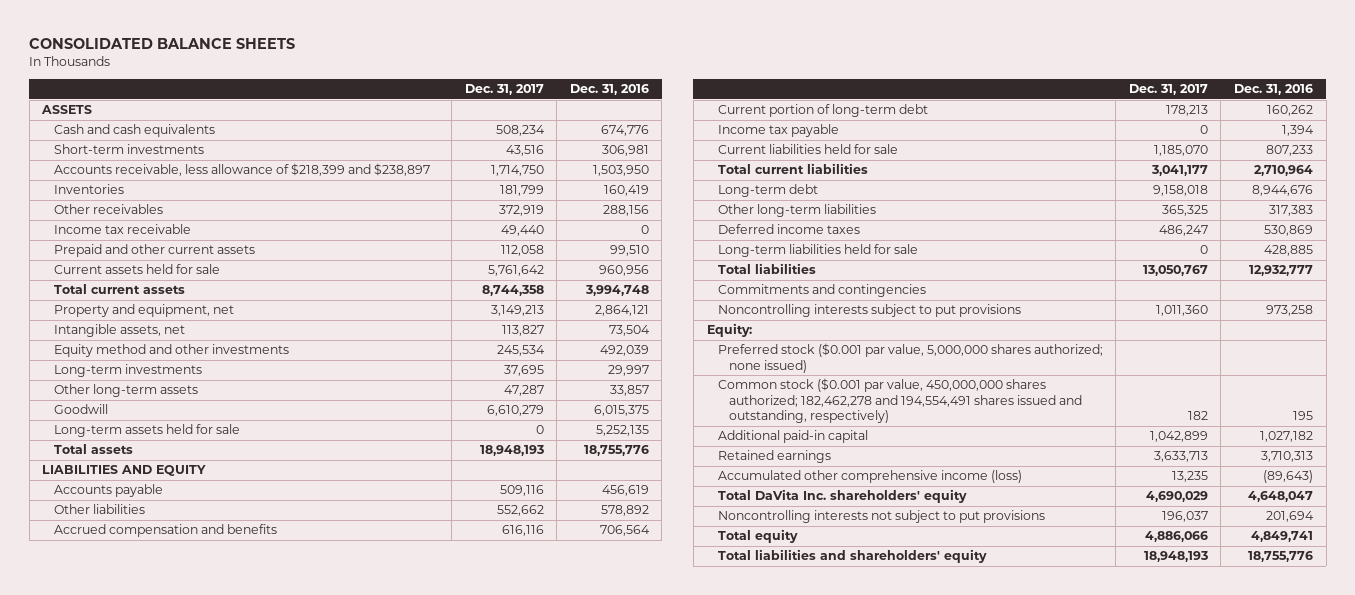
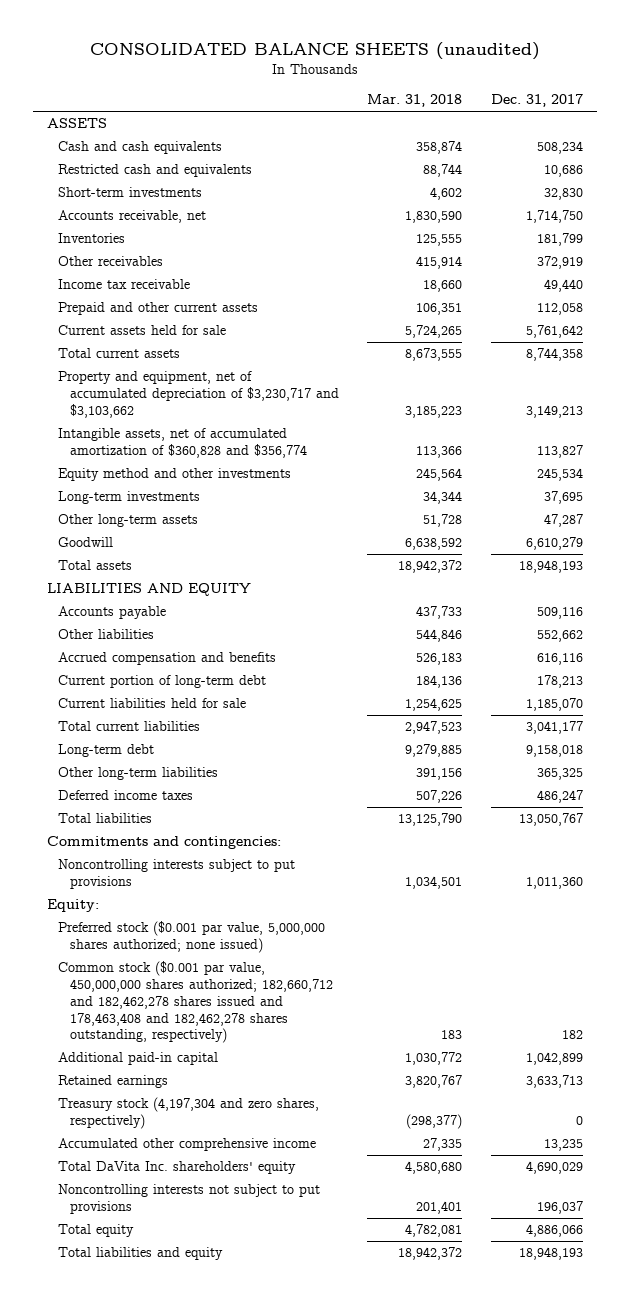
[29,37,296,49] CONSOLIDATED BALANCE SHEETS -> [89,41,540,60] CONSOLIDATED BALANCE SHEETS (unaudited)
[569,84,649,96] Dec. 31, 2016 -> none
none -> [367,94,463,108] Mar. 31, 2018
none -> [58,164,253,178] Restricted cash and equivalents
[505,145,544,157] 43,516 -> [543,188,583,201] 32,830
[53,163,430,177] Accounts receivable, less allowance of $218,399 and $238,897 -> [58,210,207,224] Accounts receivable, net
[53,304,234,318] Property and equipment, net -> [58,371,339,418] Property and equipment, net of accumulated depreciation of $3,230,717 and $3,103,662
[53,324,185,338] Intangible assets, net -> [58,428,307,459] Intangible assets, net of accumulated amortization of $360,828 and $356,774
[53,424,240,438] Long-term assets held for sale -> none
[717,124,839,138] Income tax payable -> none
[717,244,918,258] Long-term liabilities held for sale -> none
[717,284,926,298] Commitments and contingencies -> [46,836,281,850] Commitments and contingencies:
[717,378,1083,423] Common stock ($0.001 par value, 450,000,000 shares authorized; 182,462,278 and 194,554,491 shares issued and outstanding, respectively) -> [58,961,333,1044] Common stock ($0.001 par value, 450,000,000 shares authorized; 182,660,712 and 182,462,278 shares issued and 178,463,408 and 182,462,278 shares outstanding, respectively)
none -> [58,1097,320,1130] Treasury stock (4,197,304 and zero shares, respectively)
[717,470,1022,484] Accumulated other comprehensive income (loss) -> [58,1138,317,1152] Accumulated other comprehensive income
[717,549,987,564] Total liabilities and shareholders' equity -> [58,1247,224,1261] Total liabilities and equity

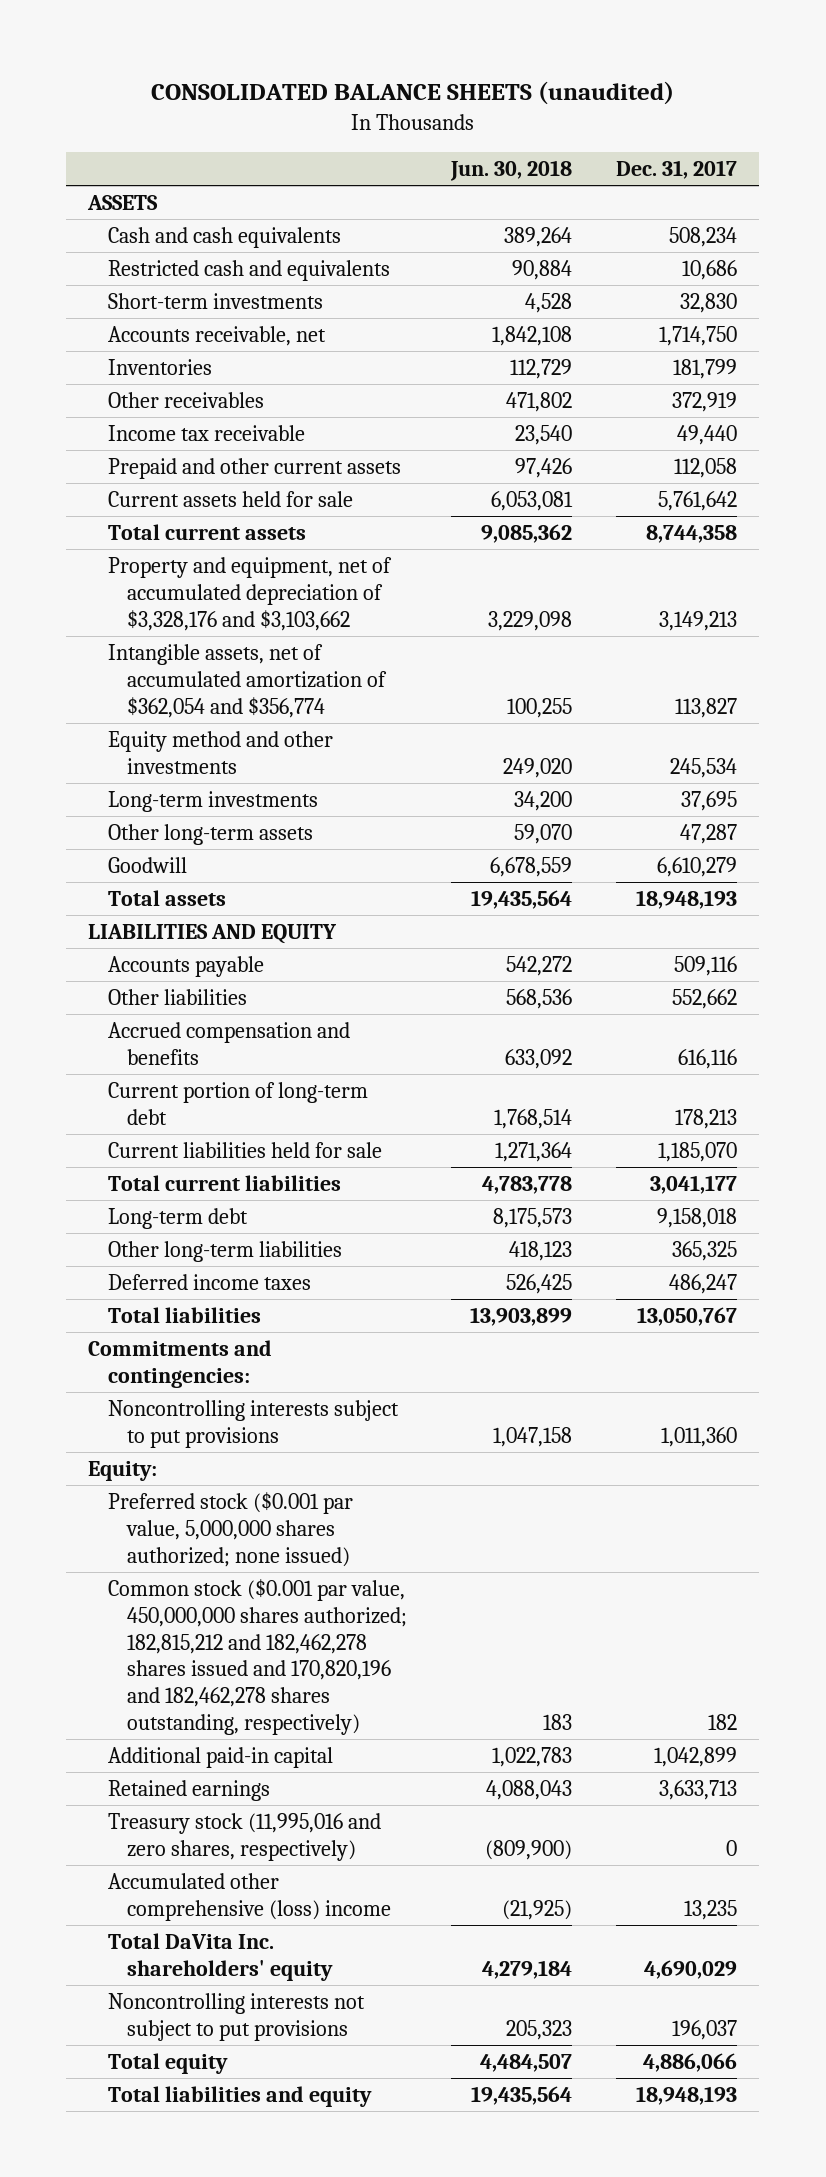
[367,94,463,108] Mar. 31, 2018 -> none
none -> [450,160,573,182] Jun. 30, 2018
[58,371,339,418] Property and equipment, net of accumulated depreciation of $3,230,717 and $3,103,662 -> [107,557,392,631] Property and equipment, net of accumulated depreciation of $3,328,176 and $3,103,662
[58,428,307,459] Intangible assets, net of accumulated amortization of $360,828 and $356,774 -> [107,644,388,718] Intangible assets, net of accumulated amortization of $362,054 and $356,774
[58,961,333,1044] Common stock ($0.001 par value, 450,000,000 shares authorized; 182,660,712 and 182,462,278 shares issued and 178,463,408 and 182,462,278 shares outstanding, respectively) -> [107,1579,408,1735] Common stock ($0.001 par value, 450,000,000 shares authorized; 182,815,212 and 182,462,278 shares issued and 170,820,196 and 182,462,278 shares outstanding, respectively)
[58,1097,320,1130] Treasury stock (4,197,304 and zero shares, respectively) -> [107,1813,381,1861] Treasury stock (11,995,016 and zero shares, respectively)
[58,1138,317,1152] Accumulated other comprehensive income -> [107,1873,392,1921] Accumulated other comprehensive (loss) income

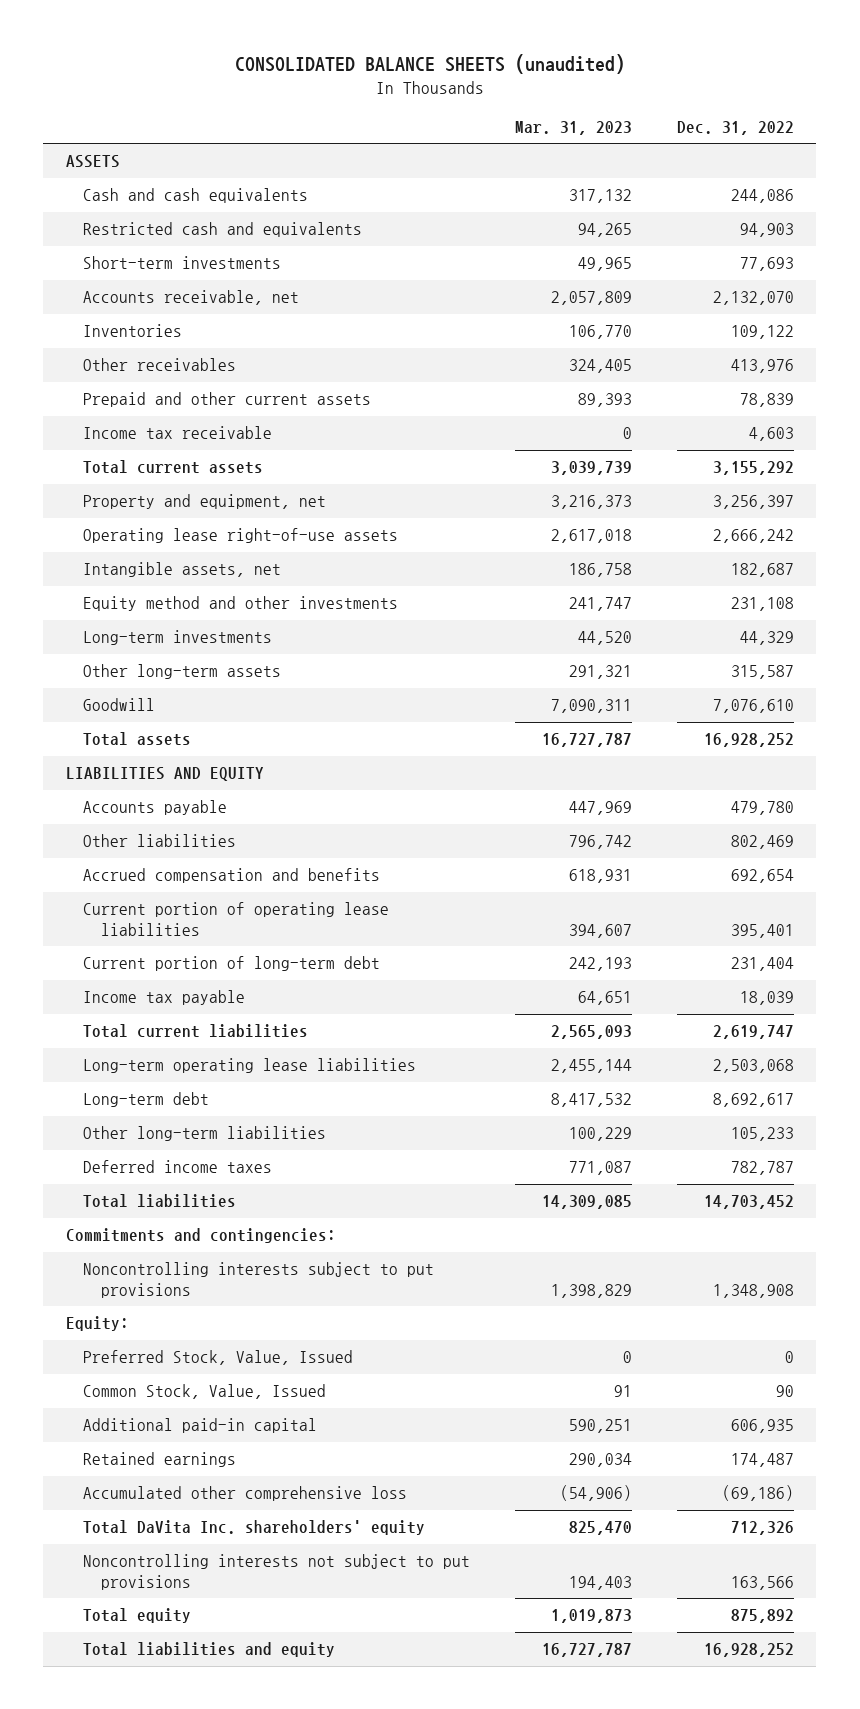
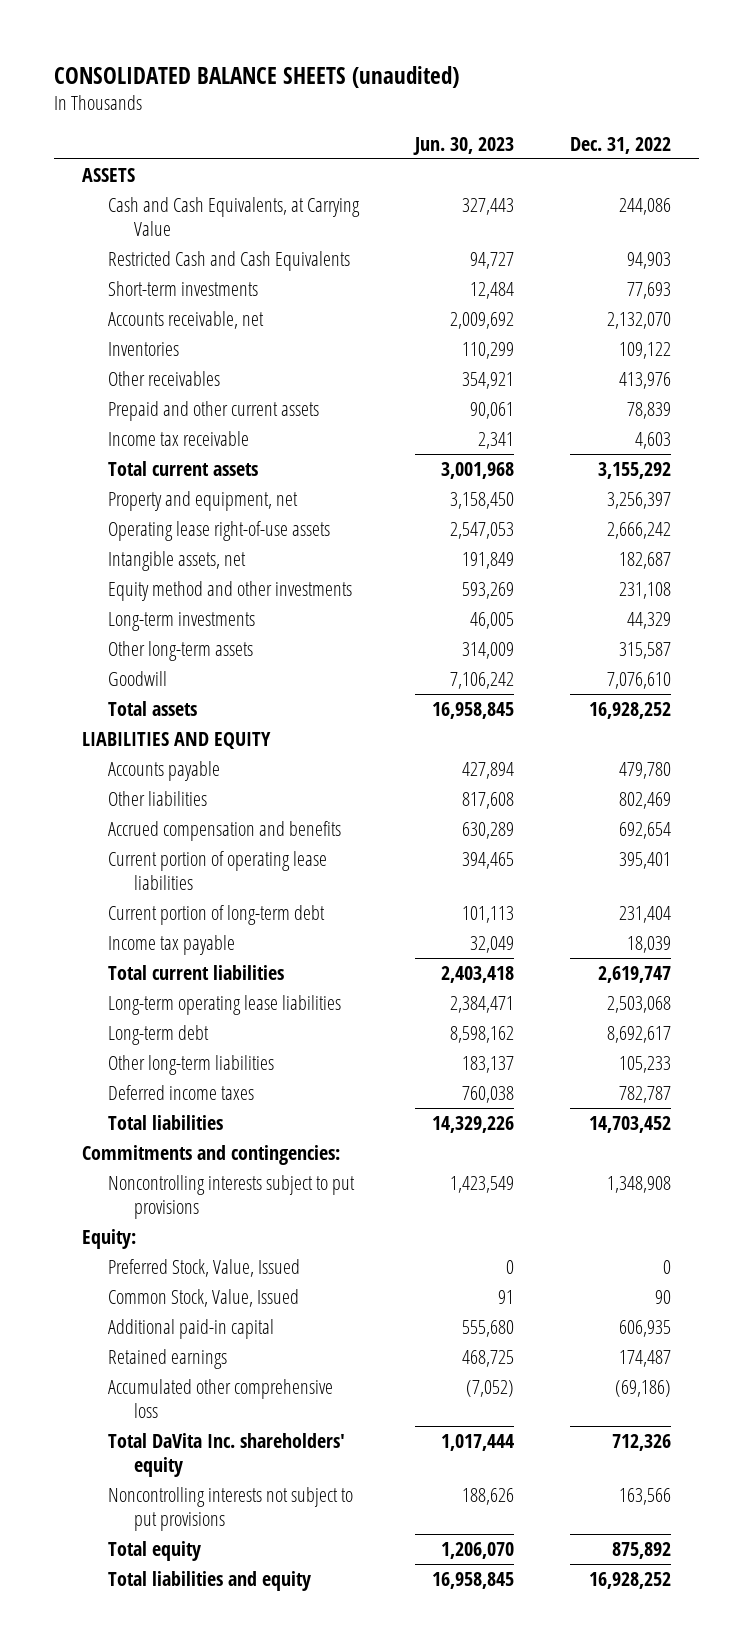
[515,120,633,135] Mar. 31, 2023 -> none
none -> [412,137,514,156] Jun. 30, 2023
[83,188,309,204] Cash and cash equivalents -> [107,196,360,237] Cash and Cash Equivalents, at Carrying Value
[83,222,363,238] Restricted cash and equivalents -> [107,250,350,271] Restricted Cash and Cash Equivalents

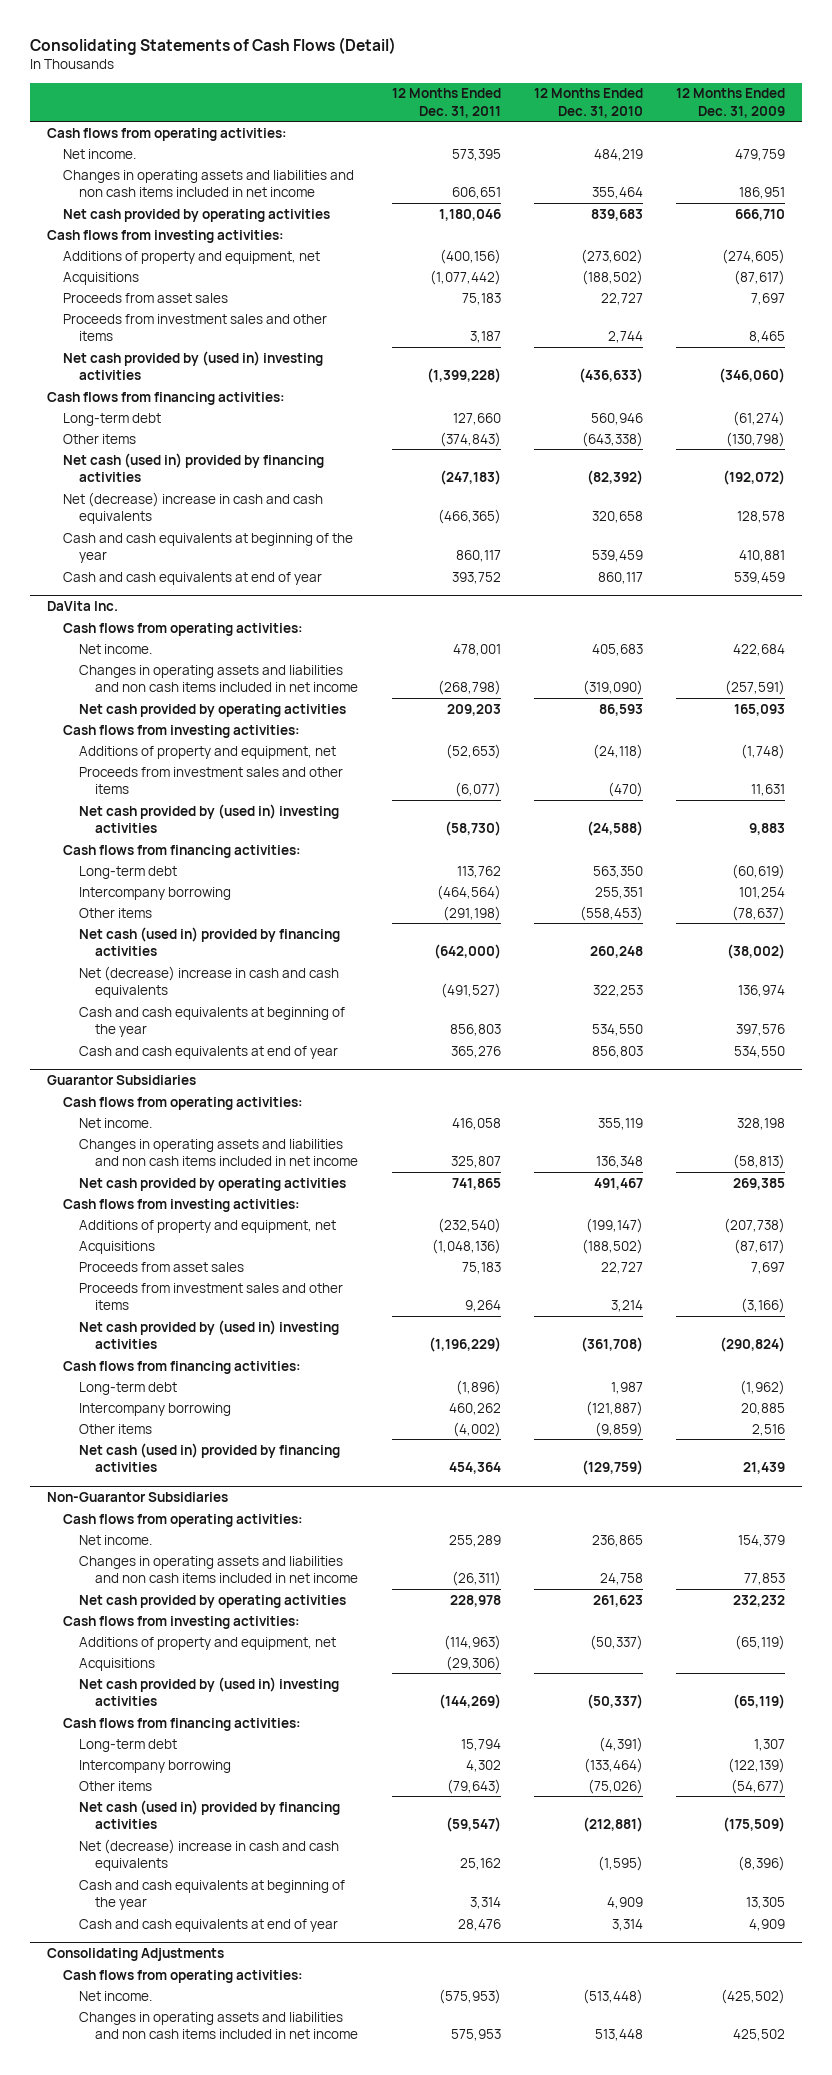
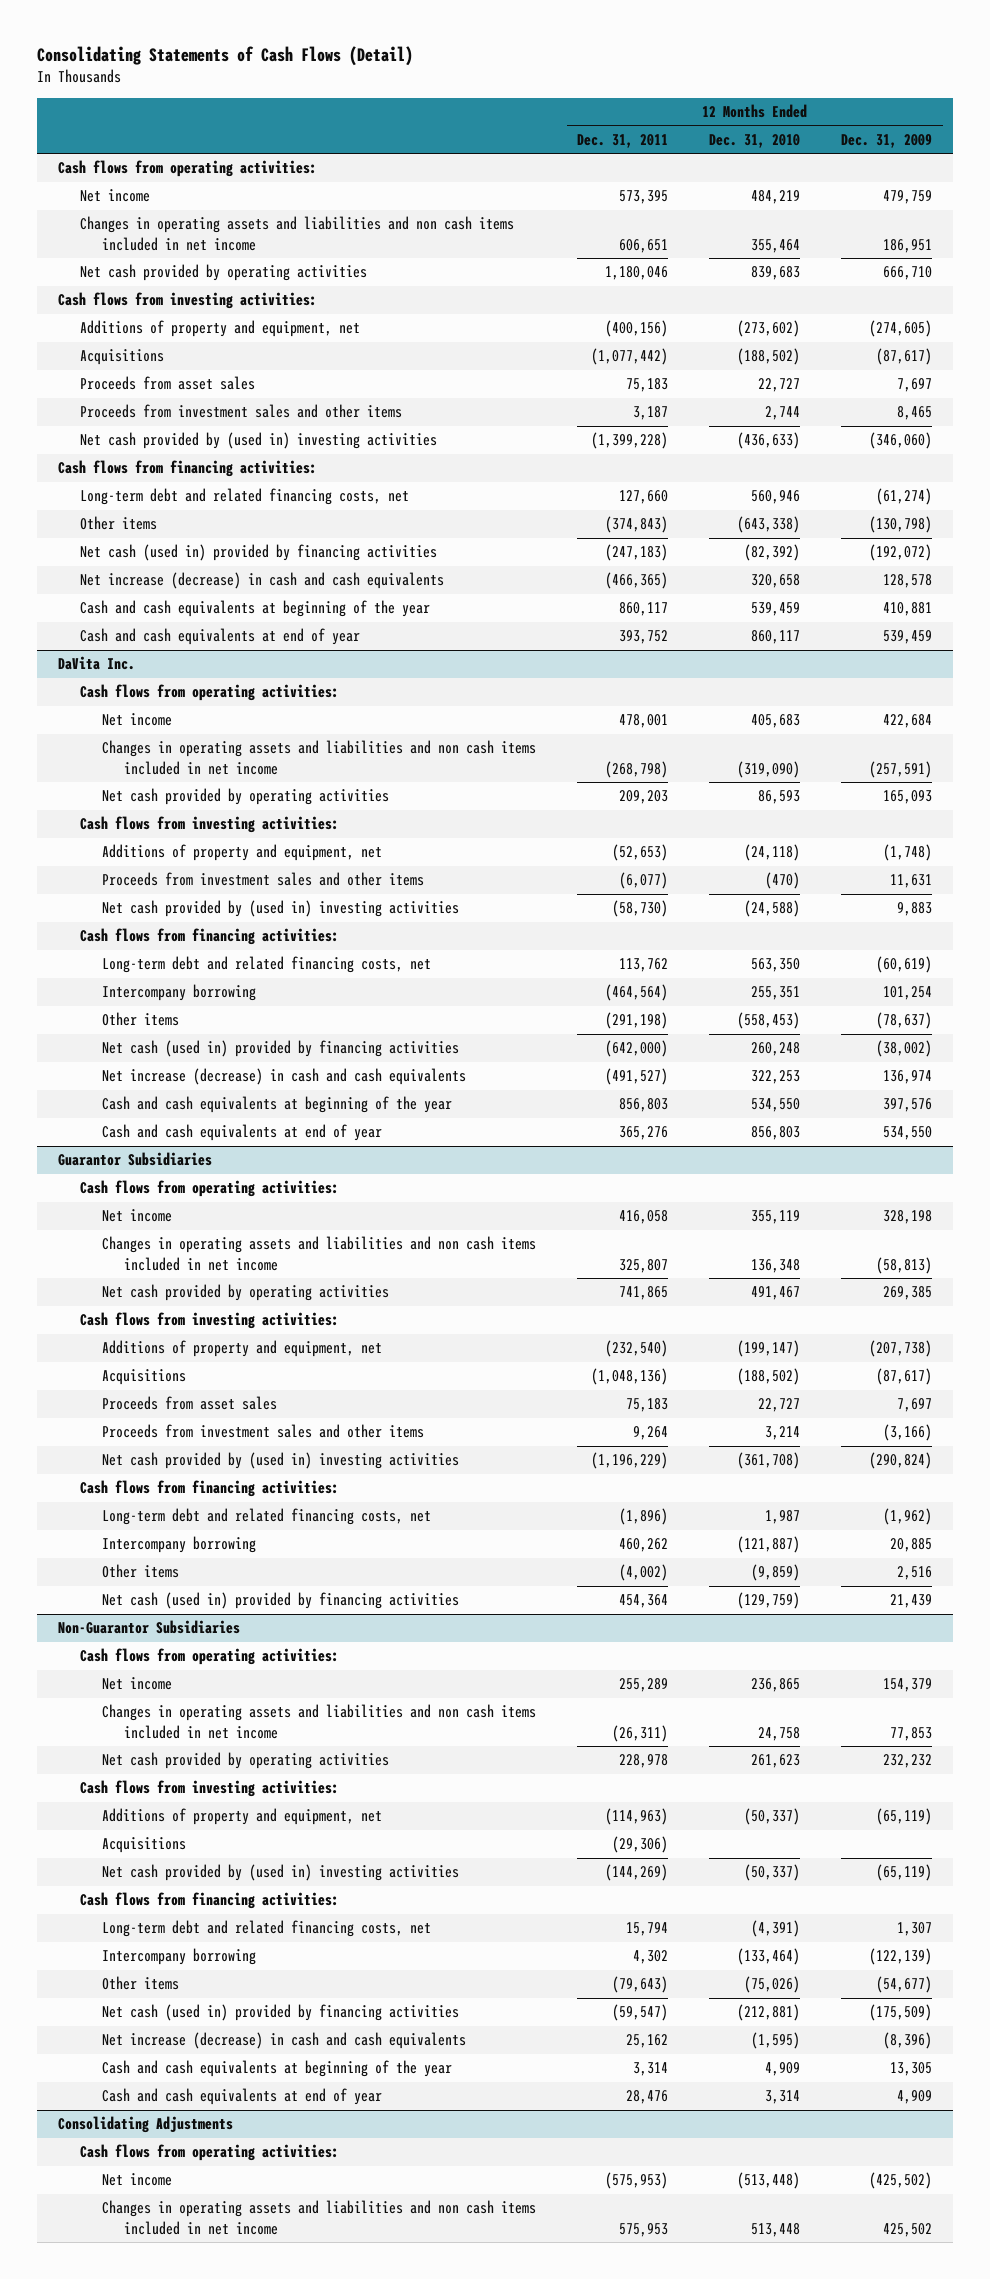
[62,148,136,159] Net income. -> [79,189,150,203] Net income
[62,412,161,426] Long-term debt -> [79,488,409,506] Long-term debt and related financing costs, net
[62,491,323,524] Net (decrease) increase in cash and cash equivalents -> [79,572,444,590] Net increase (decrease) in cash and cash equivalents
[79,643,153,654] Net income. -> [101,713,172,727] Net income
[79,865,178,879] Long-term debt -> [101,956,431,974] Long-term debt and related financing costs, net
[79,965,340,998] Net (decrease) increase in cash and cash equivalents -> [101,1068,466,1086] Net increase (decrease) in cash and cash equivalents
[79,1117,153,1128] Net income. -> [101,1209,172,1223] Net income
[79,1381,178,1395] Long-term debt -> [101,1508,431,1526] Long-term debt and related financing costs, net
[79,1534,153,1545] Net income. -> [101,1677,172,1691] Net income
[79,1738,178,1752] Long-term debt -> [101,1920,431,1938] Long-term debt and related financing costs, net
[79,1838,340,1871] Net (decrease) increase in cash and cash equivalents -> [101,2032,466,2050] Net increase (decrease) in cash and cash equivalents
[79,1990,153,2001] Net income. -> [101,2173,172,2187] Net income

